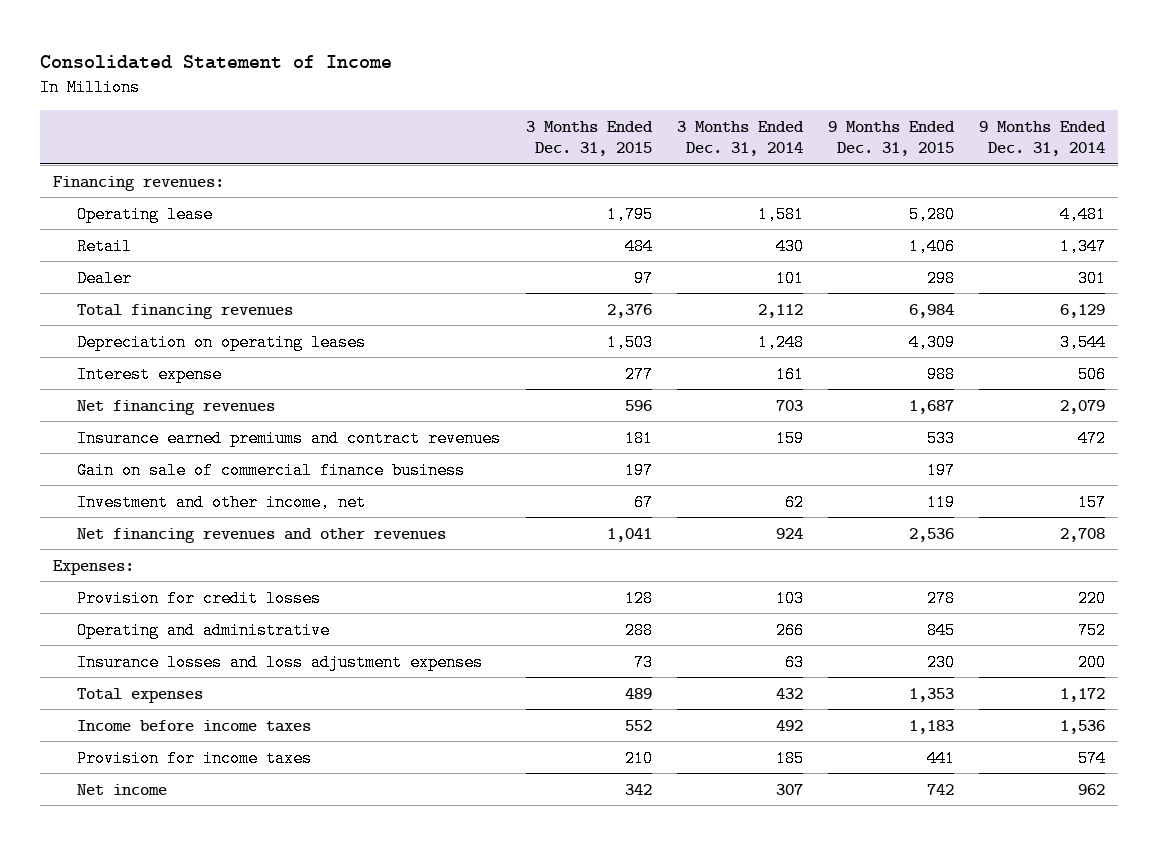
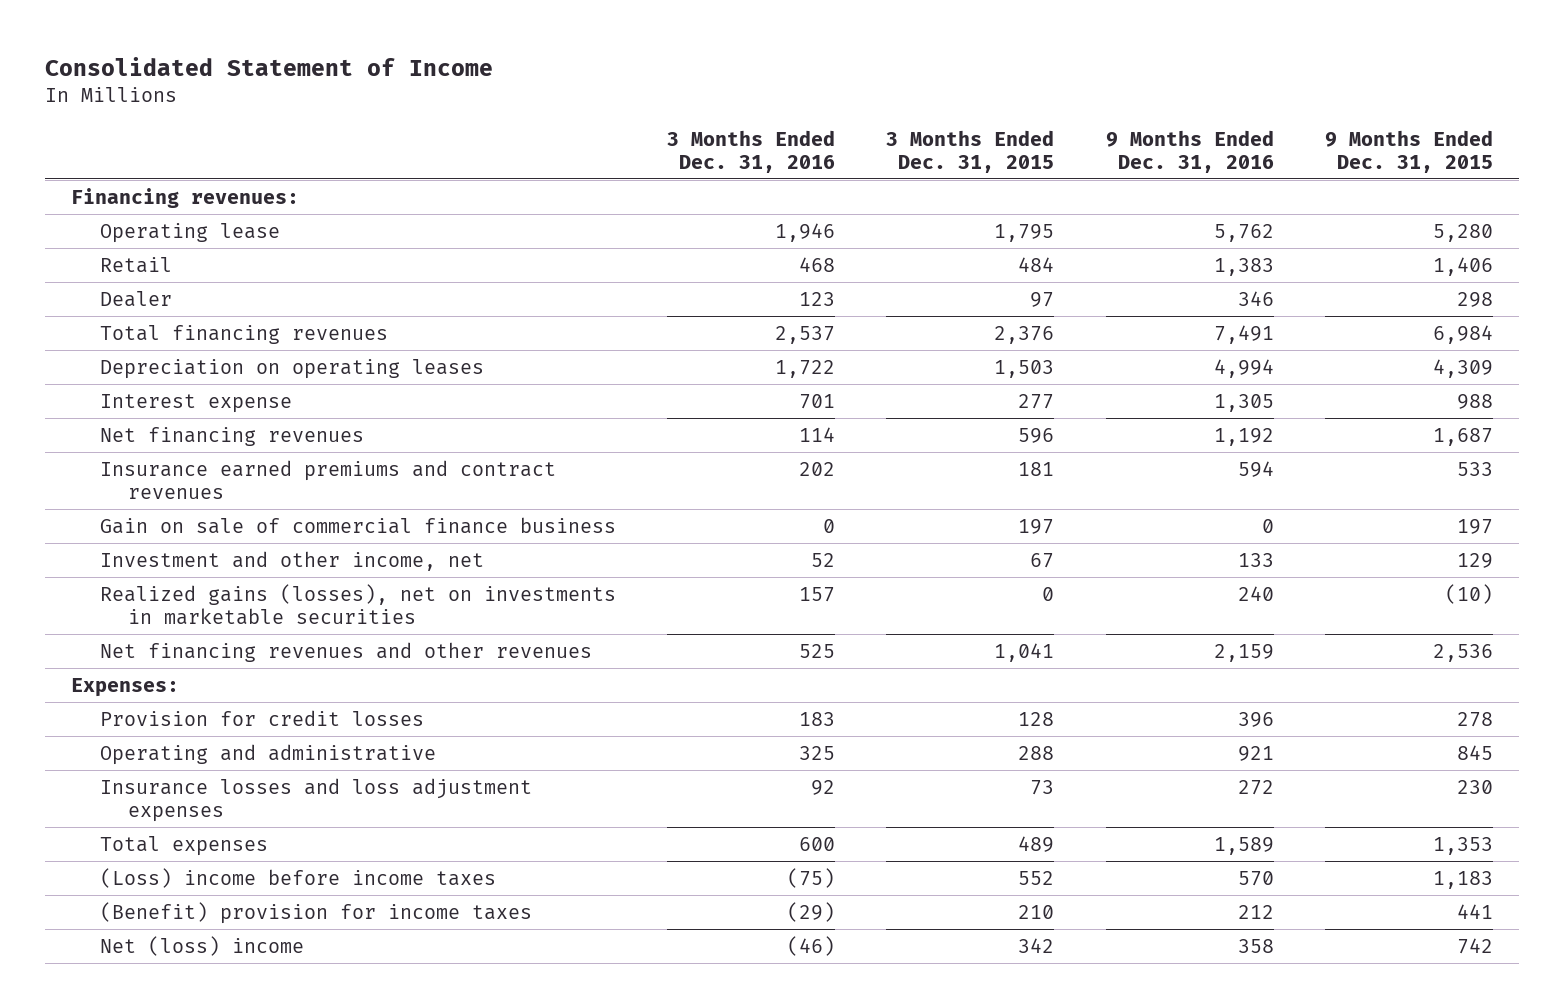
[676,120,804,157] 3 Months Ended Dec. 31, 2014 -> none
[979,120,1107,157] 9 Months Ended Dec. 31, 2014 -> none
none -> [666,129,835,173] 3 Months Ended Dec. 31, 2016
none -> [1105,129,1274,173] 9 Months Ended Dec. 31, 2016
[927,493,956,511] 119 -> [1456,552,1493,568] 129
none -> [99,583,616,625] Realized gains (losses), net on investments in marketable securities
[77,719,312,732] Income before income taxes -> [99,867,496,888] (Loss) income before income taxes
[77,749,313,767] Provision for income taxes -> [99,901,532,924] (Benefit) provision for income taxes
[77,783,168,795] Net income -> [99,935,304,956] Net (loss) income

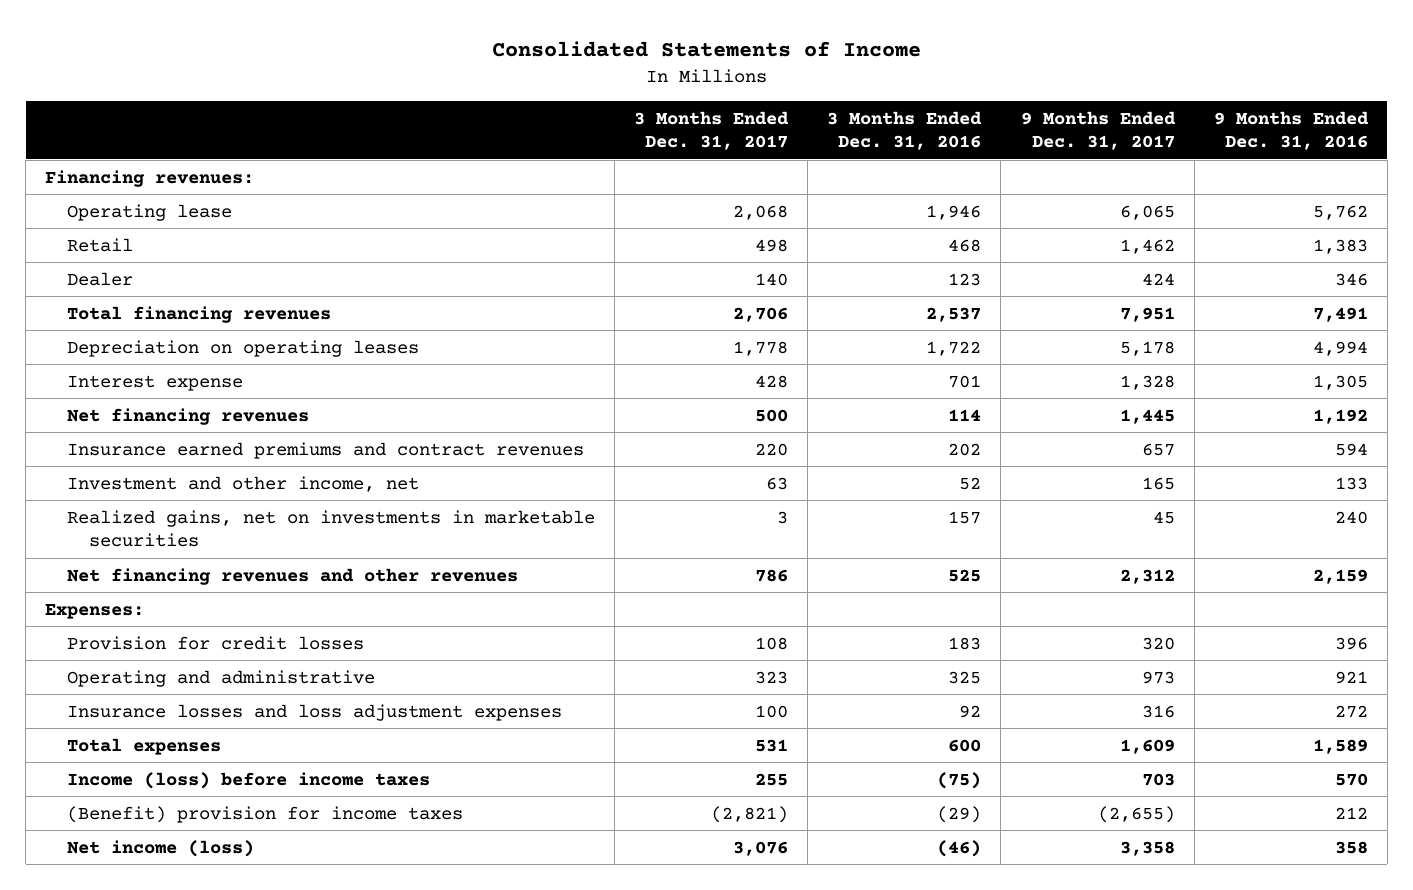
[45,56,494,76] Consolidated Statement of Income -> [491,40,921,57] Consolidated Statements of Income
[886,129,1055,173] 3 Months Ended Dec. 31, 2015 -> none
[1324,129,1493,173] 9 Months Ended Dec. 31, 2015 -> none
none -> [634,110,790,151] 3 Months Ended Dec. 31, 2017
none -> [1020,110,1176,151] 9 Months Ended Dec. 31, 2017
[99,516,616,534] Gain on sale of commercial finance business -> none
[99,583,616,625] Realized gains (losses), net on investments in marketable securities -> [67,509,596,548] Realized gains, net on investments in marketable securities
[99,867,496,888] (Loss) income before income taxes -> [67,771,431,789] Income (loss) before income taxes
[99,935,304,956] Net (loss) income -> [67,839,255,857] Net income (loss)

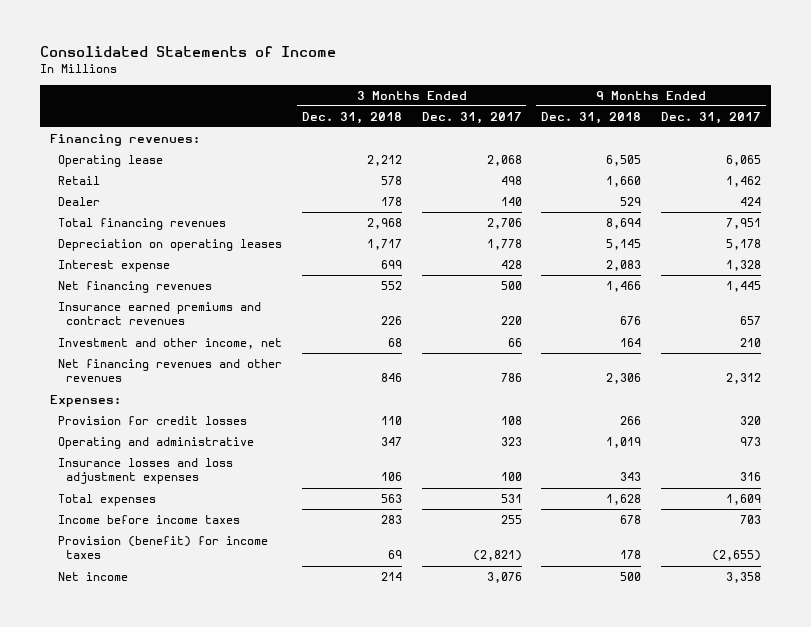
[827,110,983,151] 3 Months Ended Dec. 31, 2016 -> none
[1213,110,1369,151] 9 Months Ended Dec. 31, 2016 -> none
none -> [301,111,402,124] Dec. 31, 2018
none -> [541,111,642,124] Dec. 31, 2018
[67,509,596,548] Realized gains, net on investments in marketable securities -> none
[766,476,789,490] 63 -> [507,337,522,347] 66
[1141,476,1175,490] 165 -> [740,337,762,347] 210
[67,771,431,789] Income (loss) before income taxes -> [57,514,240,524] Income before income taxes
[67,805,464,823] (Benefit) provision for income taxes -> [57,535,268,560] Provision (benefit) for income taxes
[67,839,255,857] Net income (loss) -> [57,571,128,581] Net income

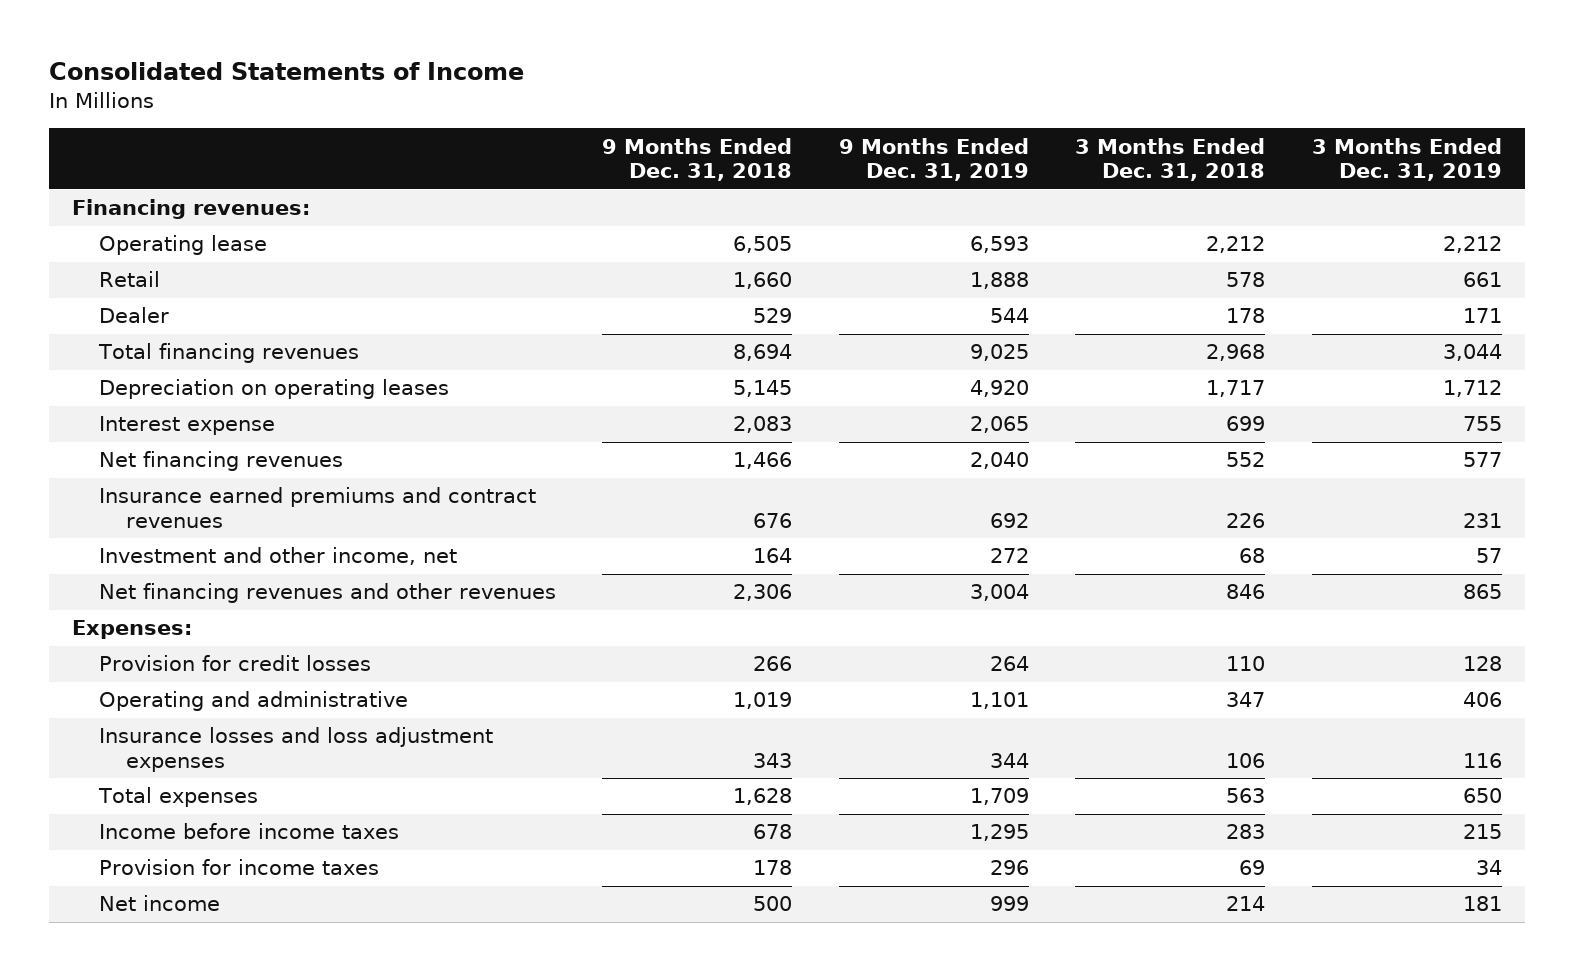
[421,111,522,124] Dec. 31, 2017 -> none
[661,111,762,124] Dec. 31, 2017 -> none
none -> [838,137,1029,182] 9 Months Ended Dec. 31, 2019
none -> [1311,137,1502,182] 3 Months Ended Dec. 31, 2019
[57,535,268,560] Provision (benefit) for income taxes -> [98,859,379,876] Provision for income taxes

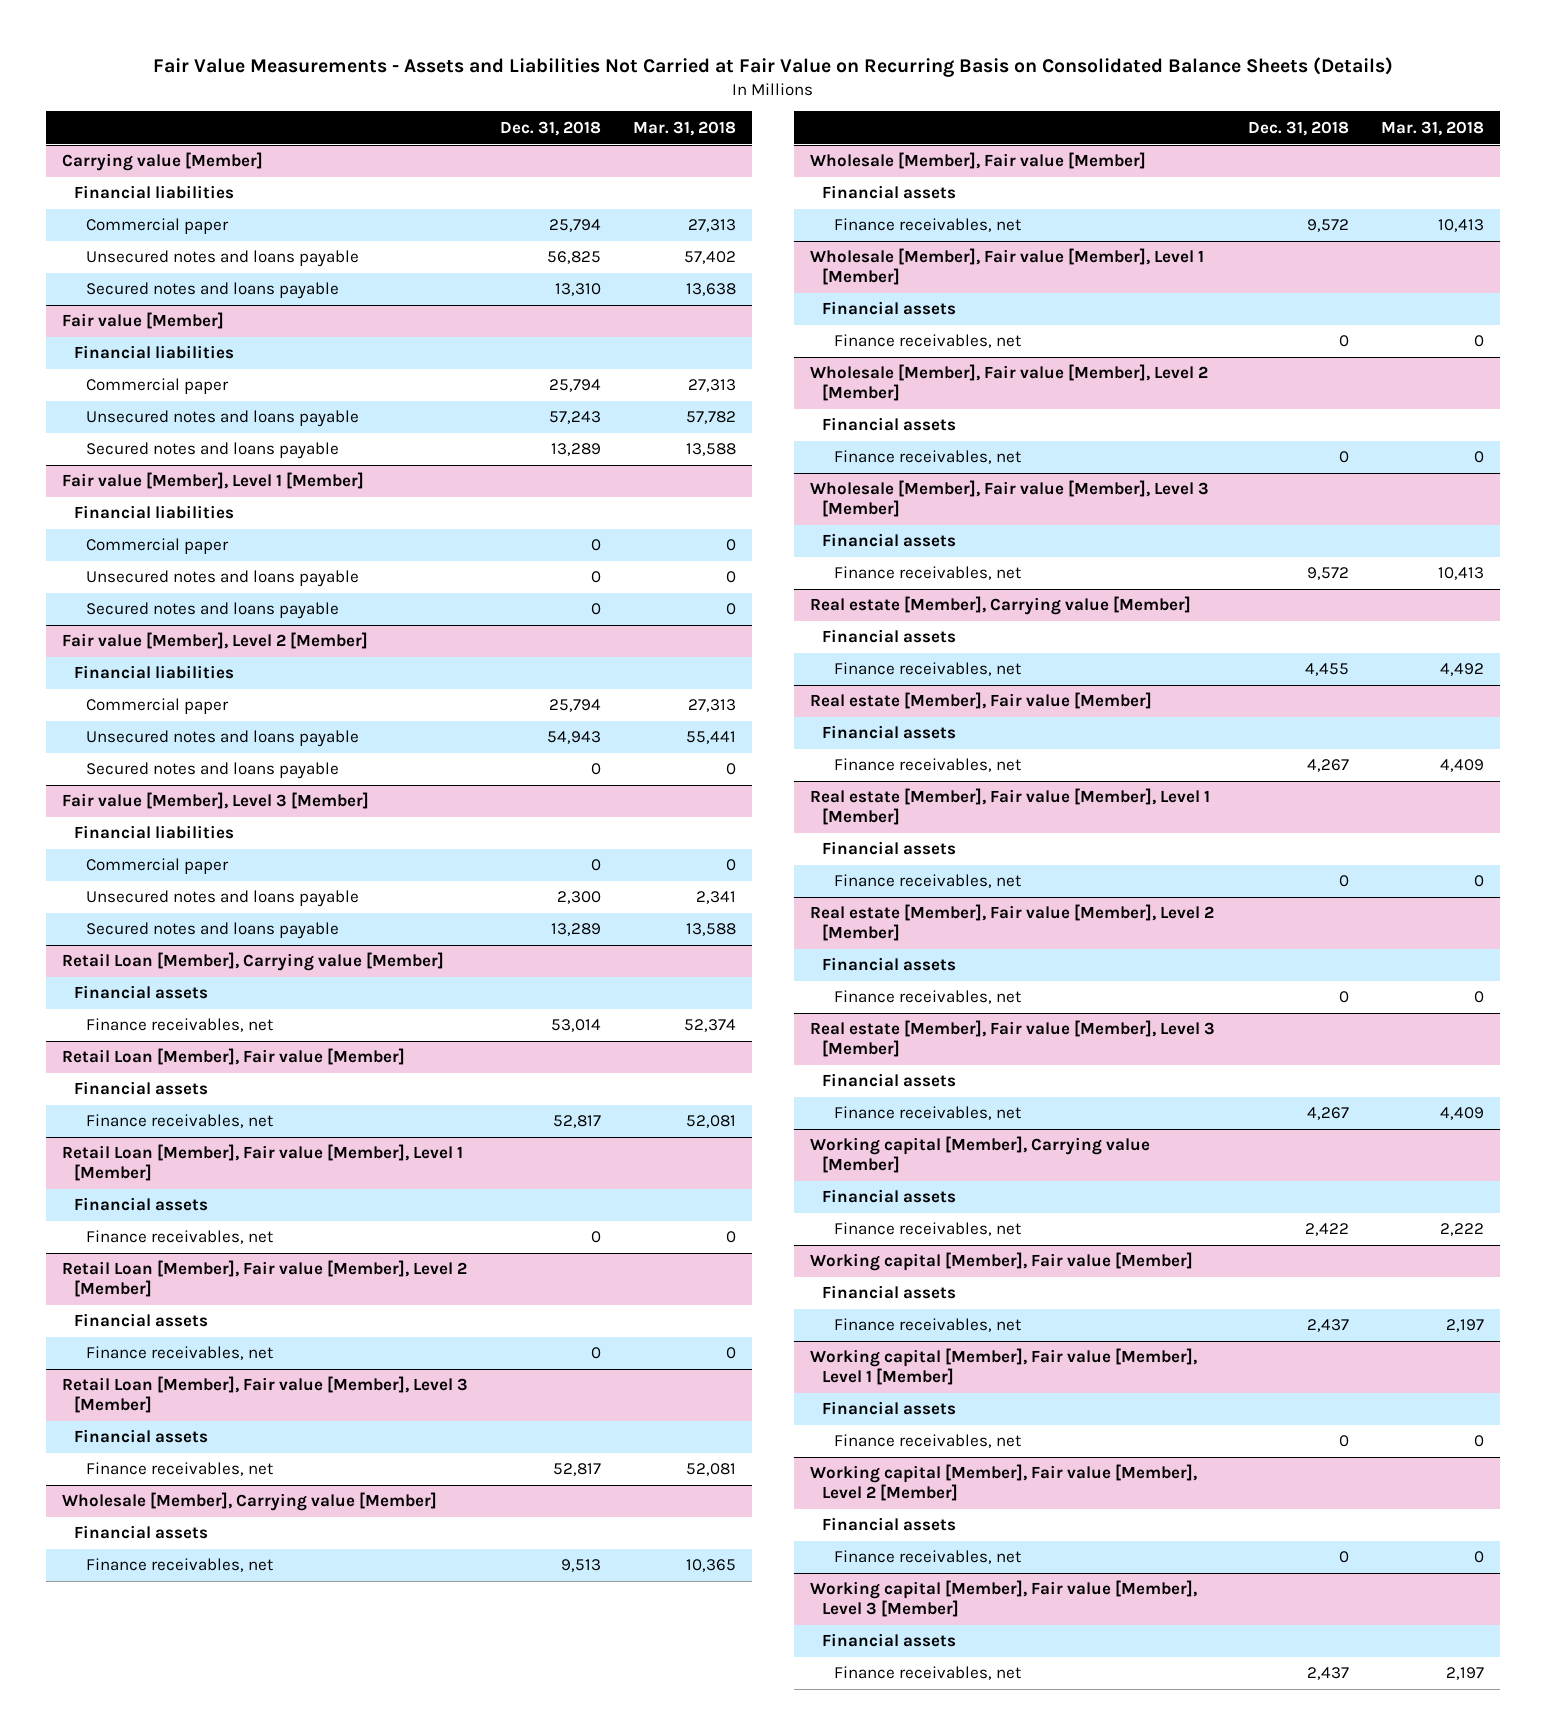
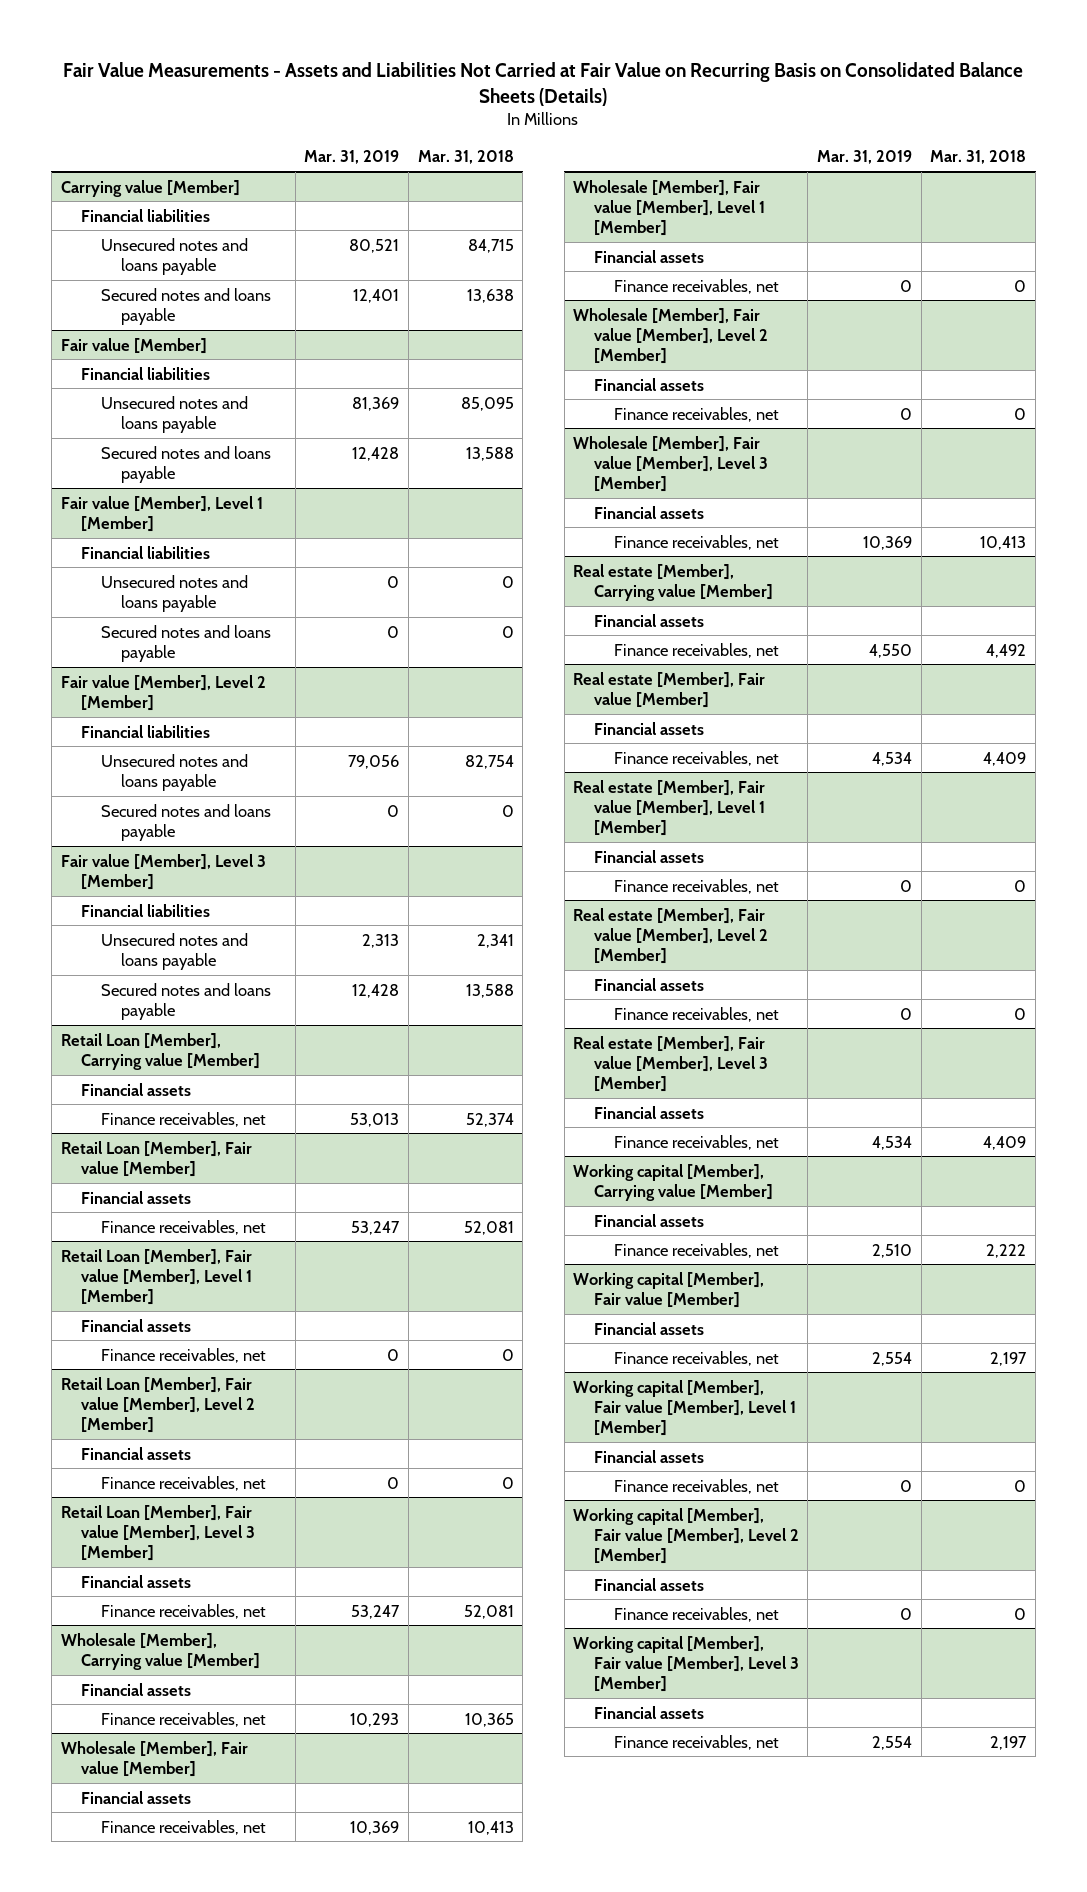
[499,120,601,136] Dec. 31, 2018 -> none
none -> [304,150,400,165] Mar. 31, 2019
[86,218,230,235] Commercial paper -> none
[683,251,736,265] 57,402 -> [467,238,514,253] 84,715
[86,378,230,395] Commercial paper -> none
[685,411,736,425] 57,782 -> [460,396,514,411] 85,095
[86,538,230,555] Commercial paper -> none
[86,698,230,715] Commercial paper -> none
[685,731,736,745] 55,441 -> [464,754,514,769] 82,754
[86,858,230,875] Commercial paper -> none

